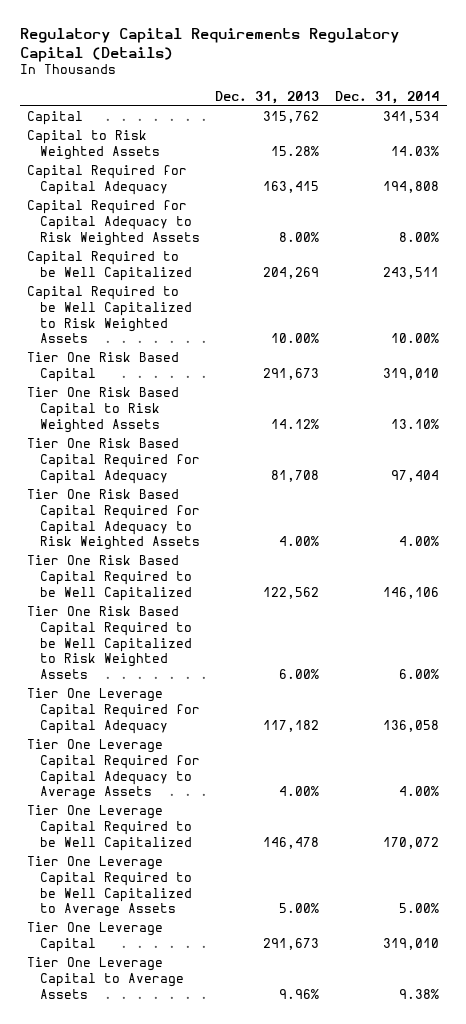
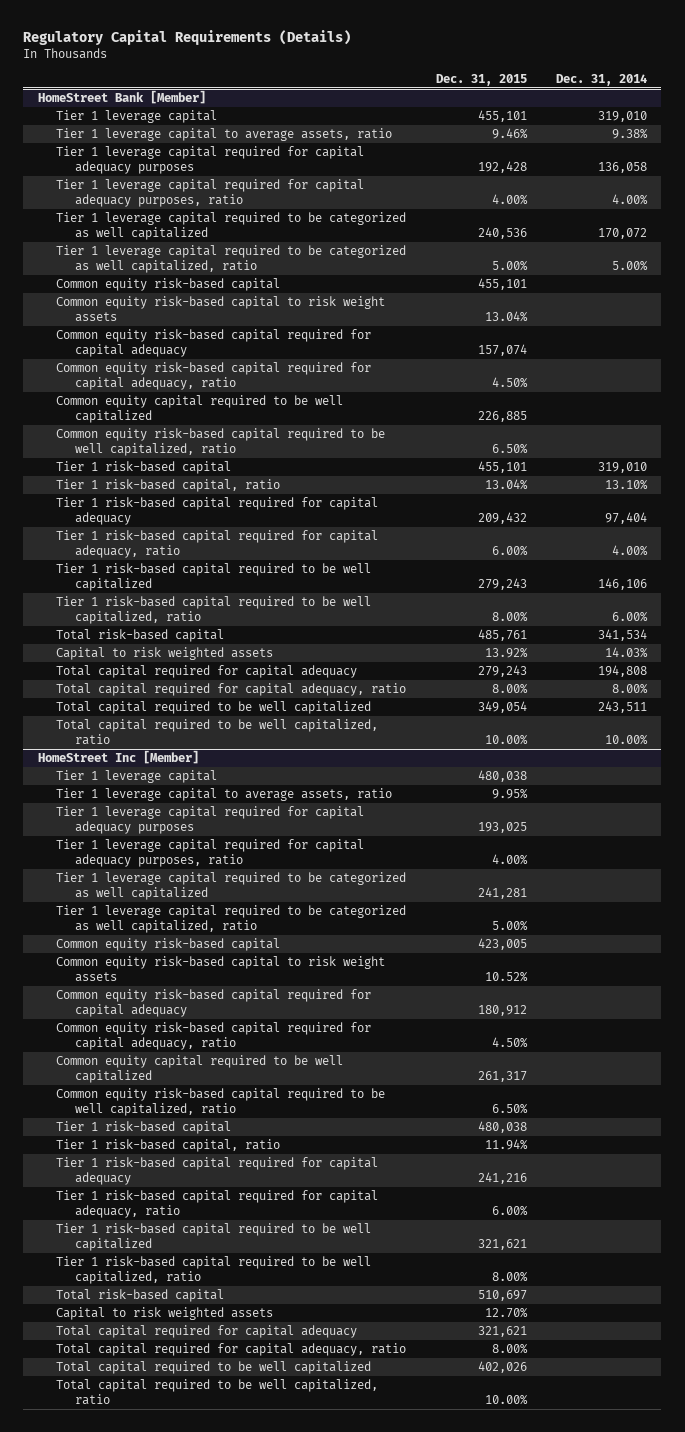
[19,27,399,62] Regulatory Capital Requirements Regulatory Capital (Details) -> [23,29,352,45] Regulatory Capital Requirements (Details)
[215,90,320,104] Dec. 31, 2013 -> none
none -> [435,73,527,86] Dec. 31, 2015
[27,111,84,126] Capital -> none
[27,130,160,160] Capital to Risk Weighted Assets -> none
[27,165,188,195] Capital Required for Capital Adequacy -> none
[27,200,200,246] Capital Required for Capital Adequacy to Risk Weighted Assets -> none
[27,251,192,281] Capital Required to be Well Capitalized -> none
[27,286,192,344] Capital Required to be Well Capitalized to Risk Weighted Assets -> none
[27,352,180,382] Tier One Risk Based Capital -> none
[27,387,180,433] Tier One Risk Based Capital to Risk Weighted Assets -> none
[27,438,200,484] Tier One Risk Based Capital Required for Capital Adequacy -> none
[27,489,200,551] Tier One Risk Based Capital Required for Capital Adequacy to Risk Weighted Assets -> none
[27,555,192,601] Tier One Risk Based Capital Required to be Well Capitalized -> none
[27,606,192,680] Tier One Risk Based Capital Required to be Well Capitalized to Risk Weighted Assets -> none
[27,688,200,734] Tier One Leverage Capital Required for Capital Adequacy -> none
[27,739,200,801] Tier One Leverage Capital Required for Capital Adequacy to Average Assets -> none
[27,805,192,851] Tier One Leverage Capital Required to be Well Capitalized -> none
[27,856,192,918] Tier One Leverage Capital Required to be Well Capitalized to Average Assets -> none
[27,922,164,952] Tier One Leverage Capital -> none
[27,957,184,999] Tier One Leverage Capital to Average Assets -> none
none -> [37,90,206,105] HomeStreet Bank [Member]
none -> [56,110,218,124] Tier 1 leverage capital
none -> [56,128,393,142] Tier 1 leverage capital to average assets, ratio
none -> [56,146,365,175] Tier 1 leverage capital required for capital adequacy purposes
none -> [56,179,365,208] Tier 1 leverage capital required for capital adequacy purposes, ratio
none -> [56,212,407,241] Tier 1 leverage capital required to be categorized as well capitalized
none -> [56,245,407,274] Tier 1 leverage capital required to be categorized as well capitalized, ratio
none -> [56,278,281,292] Common equity risk-based capital
none -> [56,296,386,323] Common equity risk-based capital to risk weight assets
none -> [56,329,372,358] Common equity risk-based capital required for capital adequacy
none -> [56,362,372,391] Common equity risk-based capital required for capital adequacy, ratio
none -> [56,395,344,424] Common equity capital required to be well capitalized
none -> [56,428,386,457] Common equity risk-based capital required to be well capitalized, ratio
none -> [56,461,232,475] Tier 1 risk-based capital
none -> [56,479,281,493] Tier 1 risk-based capital, ratio
none -> [56,497,379,526] Tier 1 risk-based capital required for capital adequacy
none -> [56,530,379,559] Tier 1 risk-based capital required for capital adequacy, ratio
none -> [56,563,372,592] Tier 1 risk-based capital required to be well capitalized
none -> [56,596,372,625] Tier 1 risk-based capital required to be well capitalized, ratio
none -> [56,629,225,643] Total risk-based capital
none -> [56,647,274,661] Capital to risk weighted assets
none -> [56,665,358,679] Total capital required for capital adequacy
none -> [56,683,407,697] Total capital required for capital adequacy, ratio
none -> [56,701,372,715] Total capital required to be well capitalized
none -> [56,719,379,746] Total capital required to be well capitalized, ratio
none -> [37,750,199,765] HomeStreet Inc [Member]
none -> [56,770,218,784] Tier 1 leverage capital
none -> [56,788,393,802] Tier 1 leverage capital to average assets, ratio
none -> [56,806,365,835] Tier 1 leverage capital required for capital adequacy purposes
none -> [56,839,365,868] Tier 1 leverage capital required for capital adequacy purposes, ratio
none -> [56,872,407,901] Tier 1 leverage capital required to be categorized as well capitalized
none -> [56,905,407,934] Tier 1 leverage capital required to be categorized as well capitalized, ratio
none -> [56,938,281,952] Common equity risk-based capital
none -> [56,956,386,983] Common equity risk-based capital to risk weight assets
none -> [56,989,372,1018] Common equity risk-based capital required for capital adequacy
none -> [56,1022,372,1051] Common equity risk-based capital required for capital adequacy, ratio
none -> [56,1055,344,1084] Common equity capital required to be well capitalized
none -> [56,1088,386,1117] Common equity risk-based capital required to be well capitalized, ratio
none -> [56,1121,232,1135] Tier 1 risk-based capital
none -> [56,1139,281,1153] Tier 1 risk-based capital, ratio
none -> [56,1157,379,1186] Tier 1 risk-based capital required for capital adequacy
none -> [56,1190,379,1219] Tier 1 risk-based capital required for capital adequacy, ratio
none -> [56,1223,372,1252] Tier 1 risk-based capital required to be well capitalized
none -> [56,1256,372,1285] Tier 1 risk-based capital required to be well capitalized, ratio
none -> [56,1289,225,1303] Total risk-based capital
none -> [56,1307,274,1321] Capital to risk weighted assets
none -> [56,1325,358,1339] Total capital required for capital adequacy
none -> [56,1343,407,1357] Total capital required for capital adequacy, ratio
none -> [56,1361,372,1375] Total capital required to be well capitalized
none -> [56,1379,379,1406] Total capital required to be well capitalized, ratio

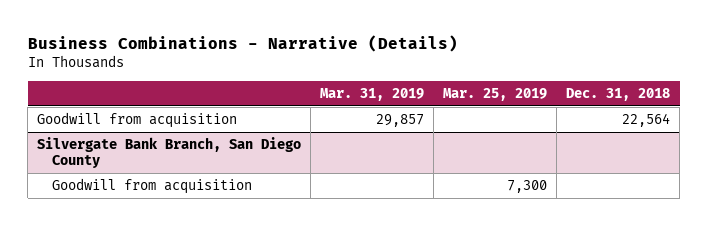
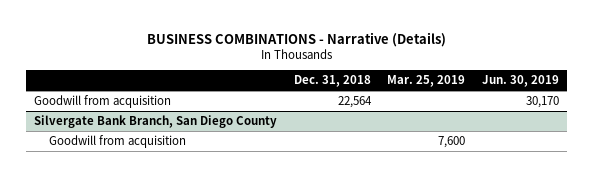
[27,34,458,52] Business Combinations - Narrative (Details) -> [146,31,446,47] BUSINESS COMBINATIONS - Narrative (Details)
[320,88,425,102] Mar. 31, 2019 -> none
none -> [481,75,559,88] Jun. 30, 2019
[507,180,548,194] 7,300 -> [438,135,466,148] 7,600

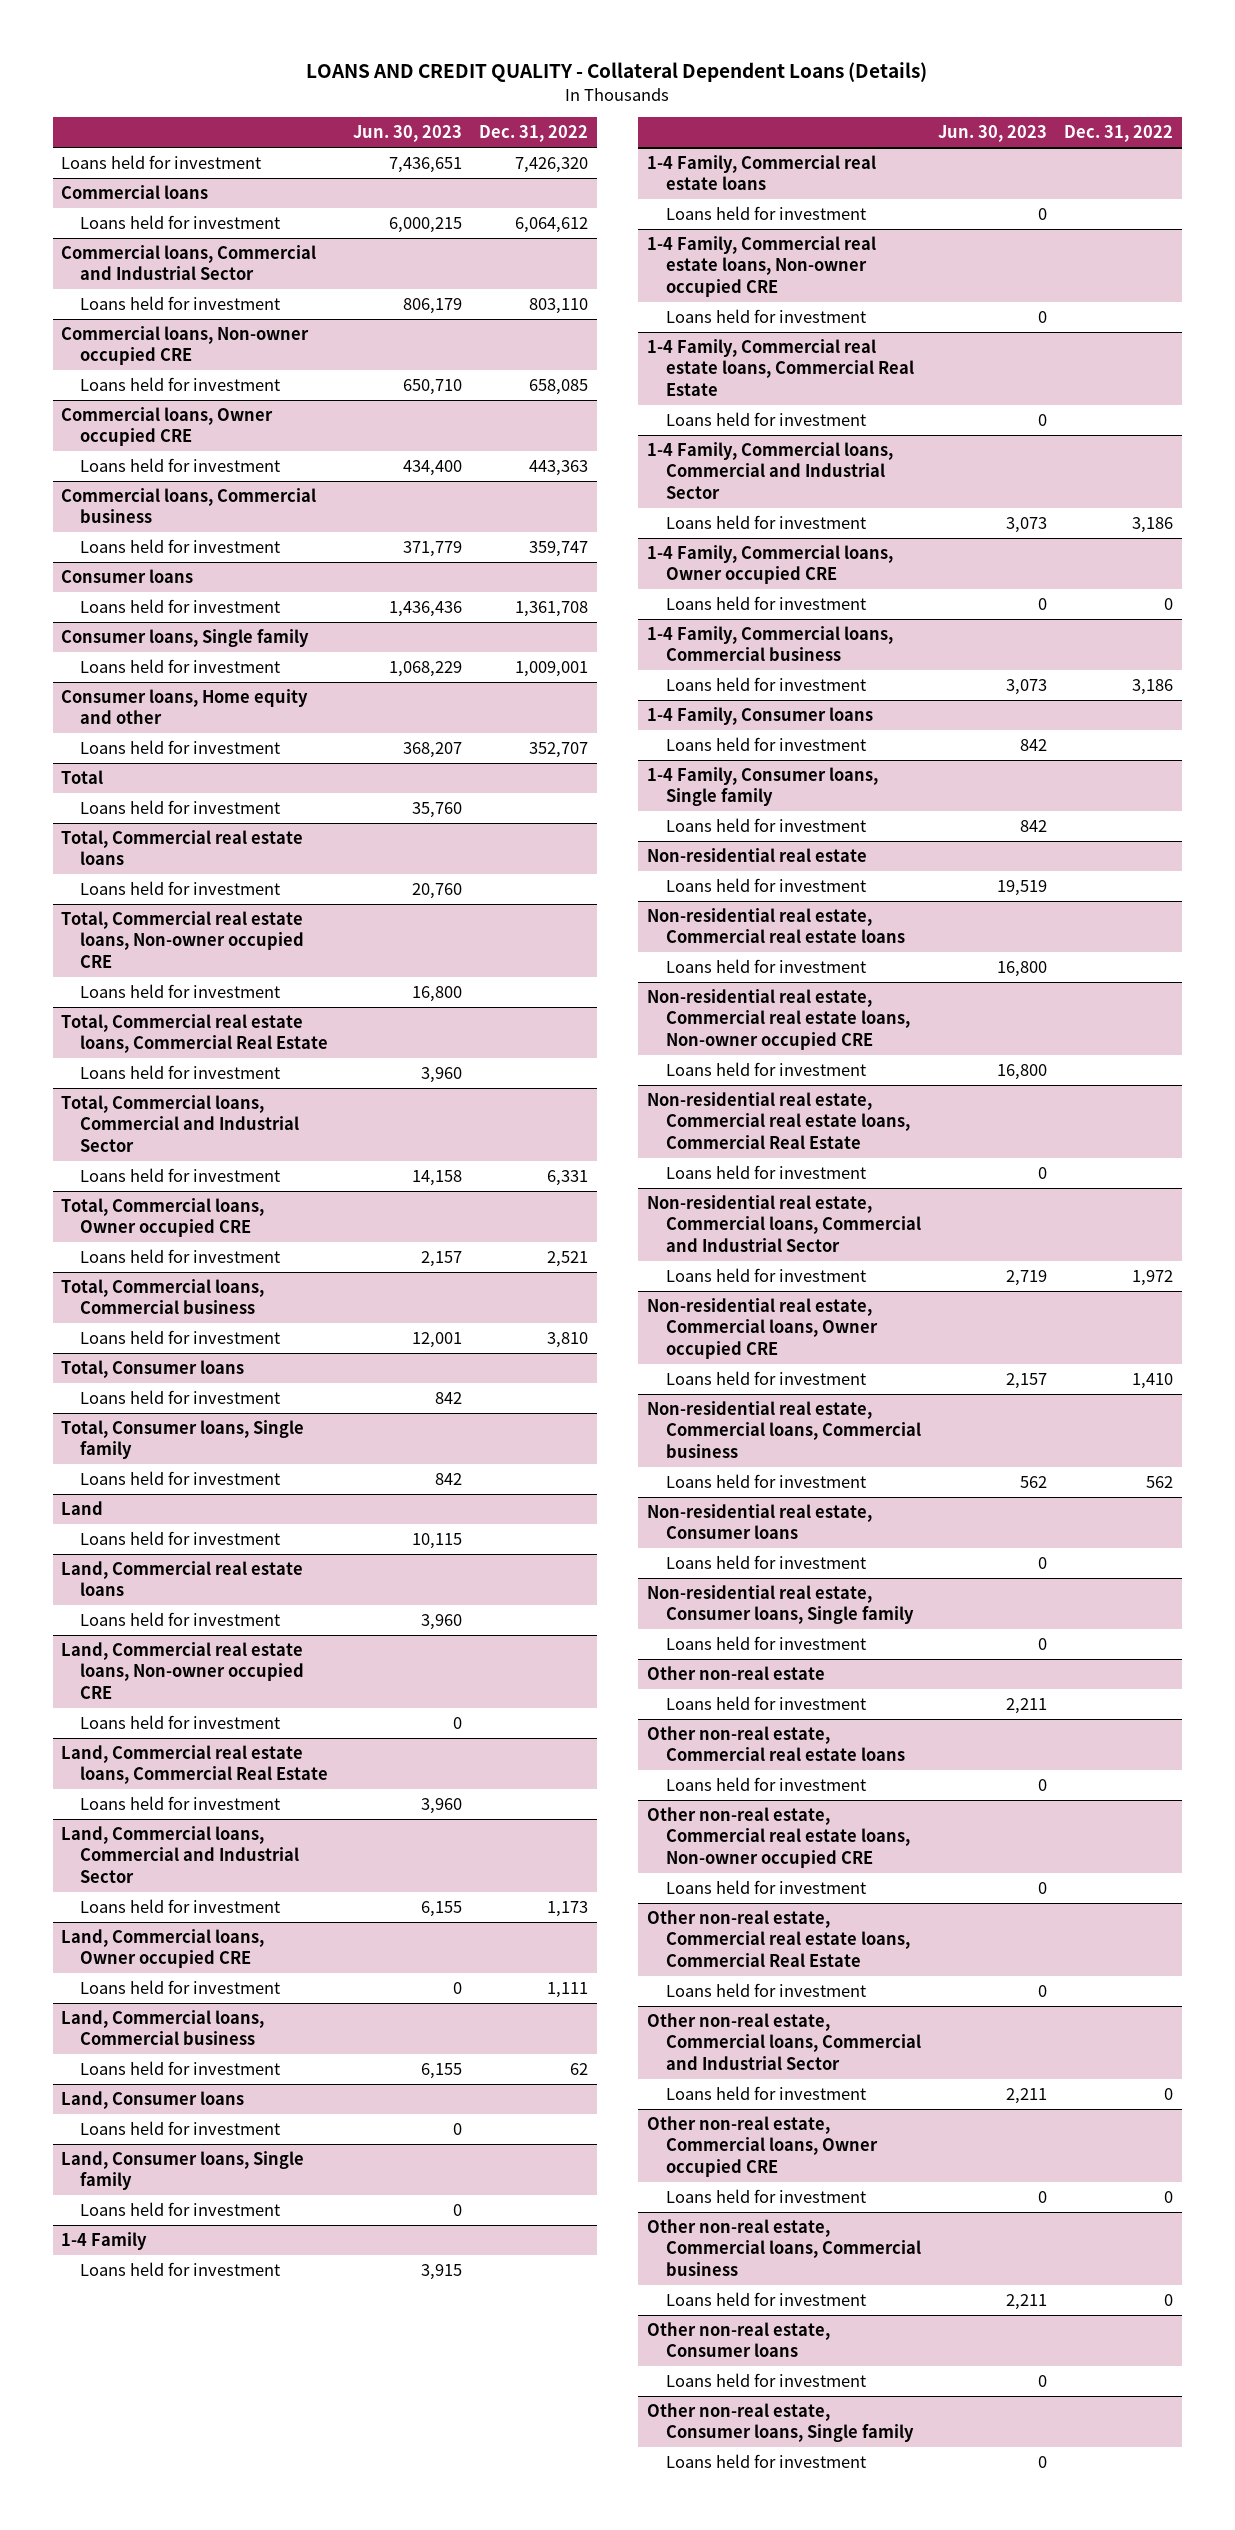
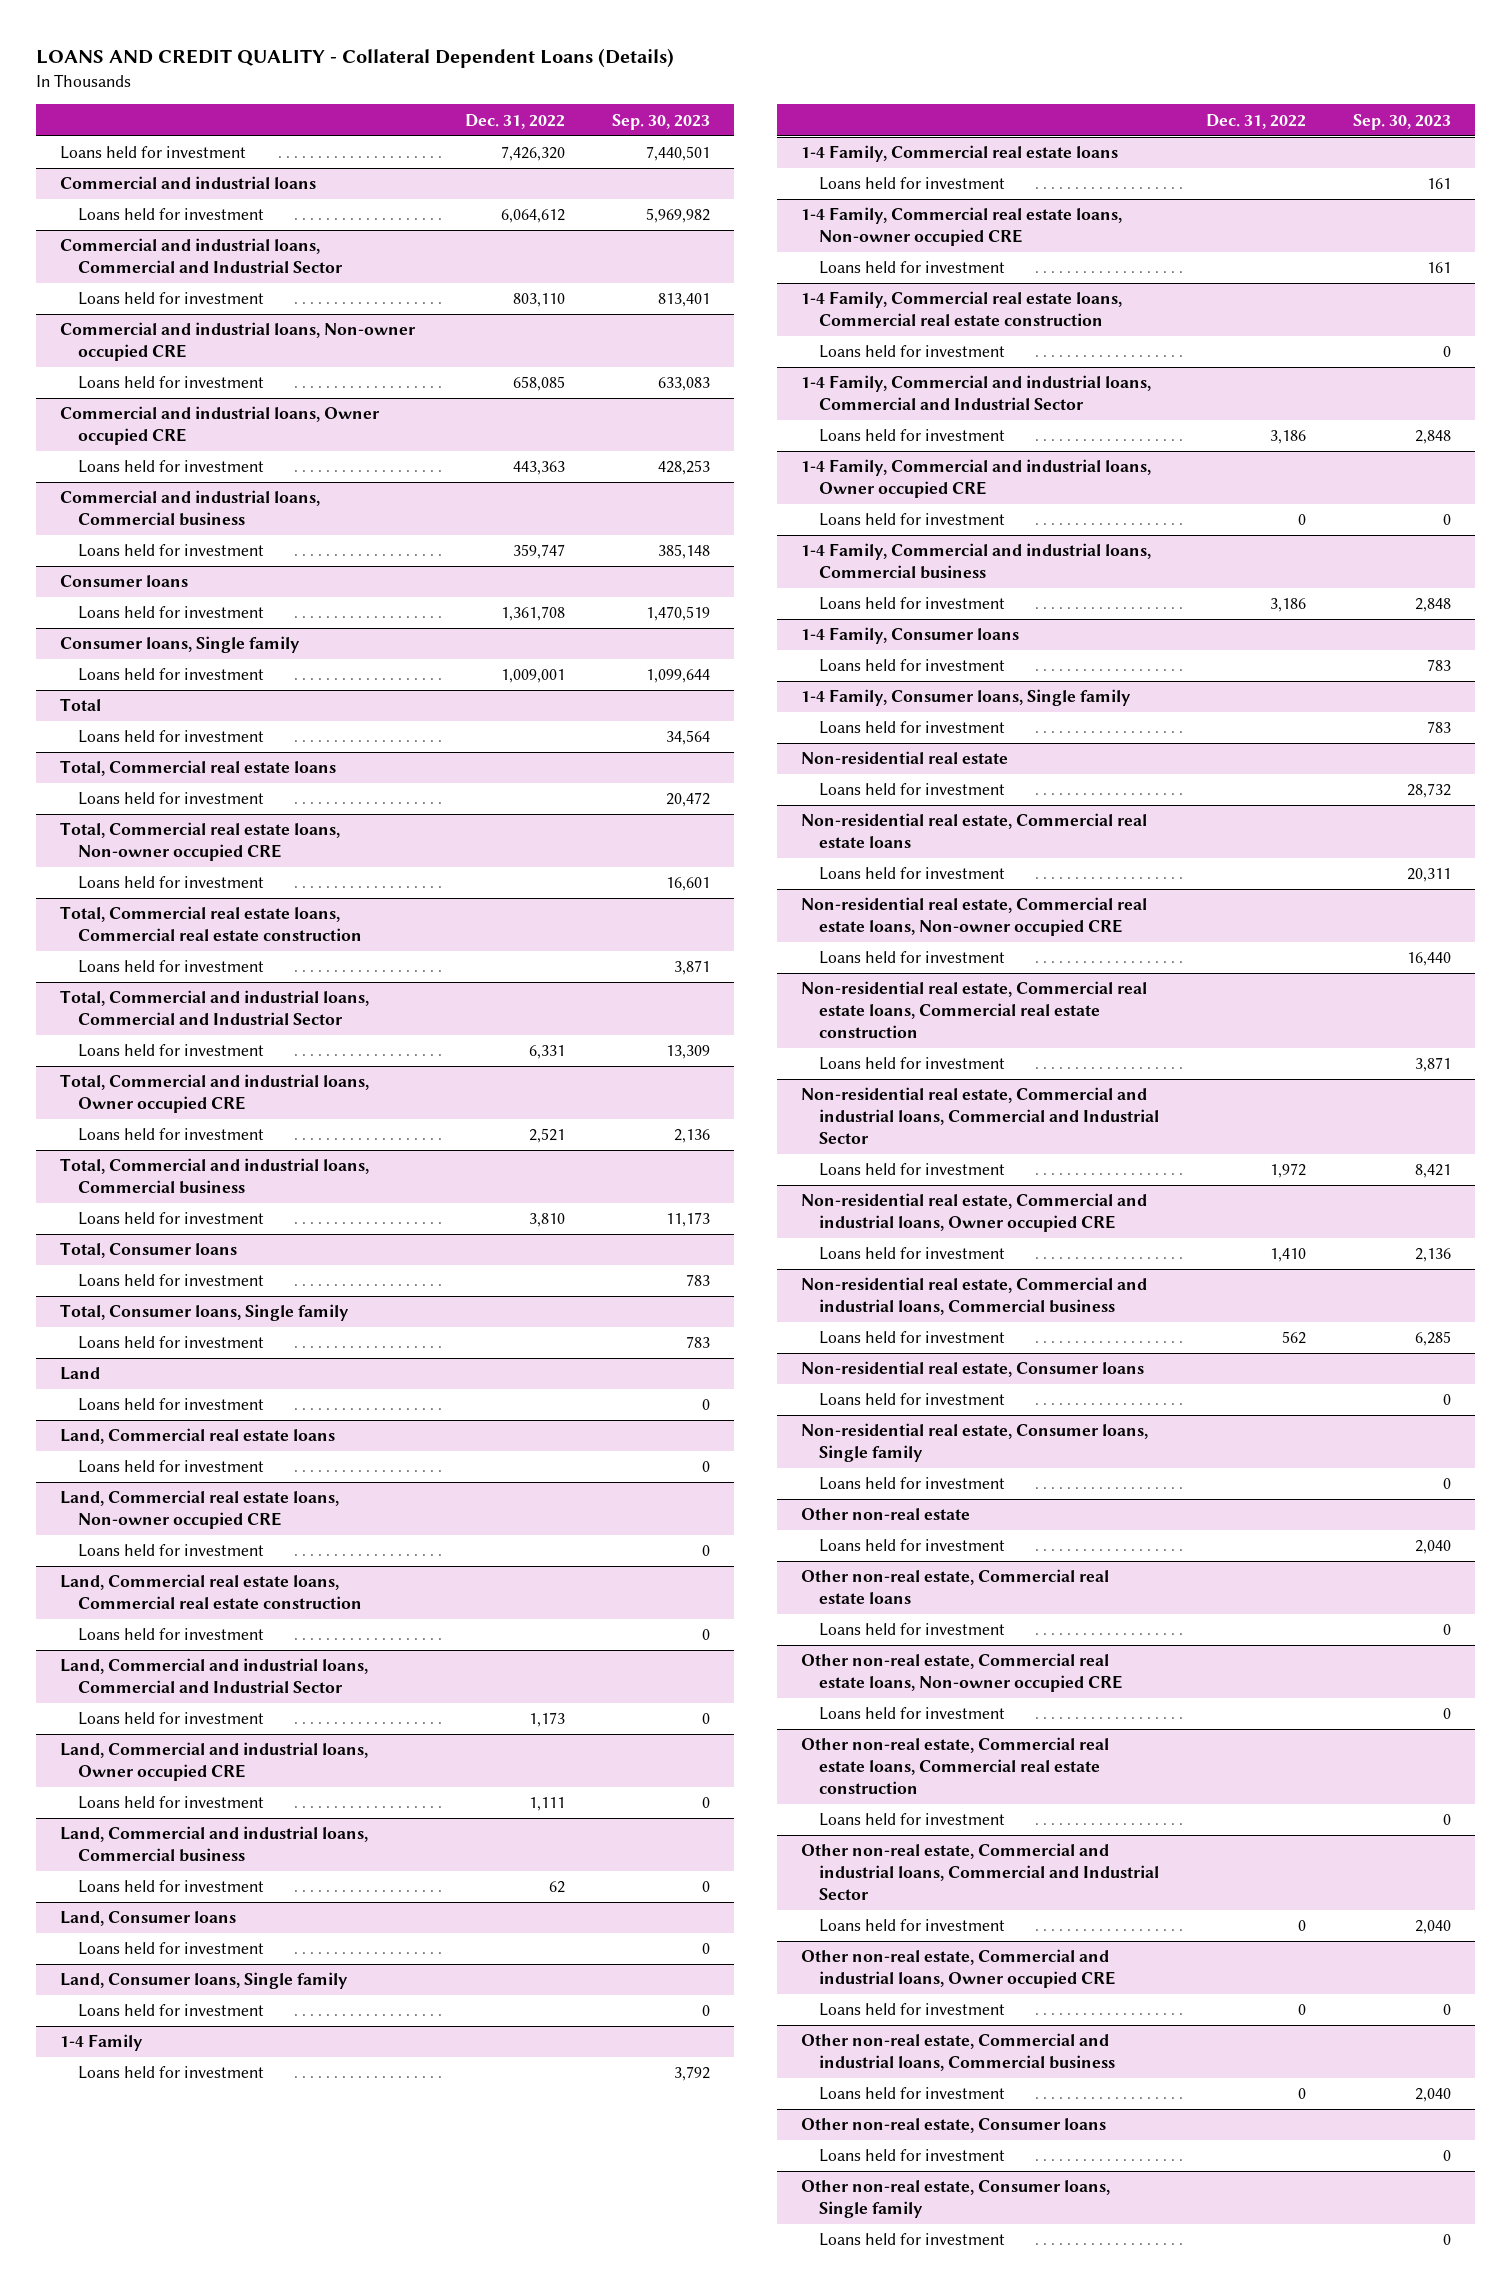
[352,125,462,143] Jun. 30, 2023 -> none
none -> [612,113,711,130] Sep. 30, 2023
[61,184,209,199] Commercial loans -> [59,176,316,190] Commercial and industrial loans
[61,244,317,281] Commercial loans, Commercial and Industrial Sector -> [59,238,344,273] Commercial and industrial loans, Commercial and Industrial Sector
[61,325,310,366] Commercial loans, Non-owner occupied CRE -> [59,322,416,361] Commercial and industrial loans, Non-owner occupied CRE
[61,406,274,447] Commercial loans, Owner occupied CRE -> [59,406,380,445] Commercial and industrial loans, Owner occupied CRE
[61,487,317,524] Commercial loans, Commercial business -> [59,490,320,526] Commercial and industrial loans, Commercial business
[61,688,309,725] Consumer loans, Home equity and other -> none
[80,739,281,754] Loans held for investment -> none
[61,1013,329,1054] Total, Commercial real estate loans, Commercial Real Estate -> [59,906,363,941] Total, Commercial real estate loans, Commercial real estate construction
[61,1094,300,1152] Total, Commercial loans, Commercial and Industrial Sector -> [59,990,369,1025] Total, Commercial and industrial loans, Commercial and Industrial Sector
[61,1197,265,1238] Total, Commercial loans, Owner occupied CRE -> [59,1074,369,1113] Total, Commercial and industrial loans, Owner occupied CRE
[61,1278,265,1315] Total, Commercial loans, Commercial business -> [59,1158,369,1194] Total, Commercial and industrial loans, Commercial business
[61,1744,329,1785] Land, Commercial real estate loans, Commercial Real Estate -> [59,1574,363,1609] Land, Commercial real estate loans, Commercial real estate construction
[61,1825,300,1883] Land, Commercial loans, Commercial and Industrial Sector -> [59,1658,368,1693] Land, Commercial and industrial loans, Commercial and Industrial Sector
[61,1928,265,1969] Land, Commercial loans, Owner occupied CRE -> [59,1742,368,1781] Land, Commercial and industrial loans, Owner occupied CRE
[61,2009,265,2046] Land, Commercial loans, Commercial business -> [59,1826,368,1862] Land, Commercial and industrial loans, Commercial business
[646,338,914,396] 1-4 Family, Commercial real estate loans, Commercial Real Estate -> [800,291,1122,326] 1-4 Family, Commercial real estate loans, Commercial real estate construction
[646,441,893,499] 1-4 Family, Commercial loans, Commercial and Industrial Sector -> [800,375,1151,410] 1-4 Family, Commercial and industrial loans, Commercial and Industrial Sector
[646,544,893,585] 1-4 Family, Commercial loans, Owner occupied CRE -> [800,459,1151,498] 1-4 Family, Commercial and industrial loans, Owner occupied CRE
[646,625,893,662] 1-4 Family, Commercial loans, Commercial business -> [800,543,1151,579] 1-4 Family, Commercial and industrial loans, Commercial business
[646,1091,910,1149] Non-residential real estate, Commercial real estate loans, Commercial Real Estate -> [800,981,1147,1038] Non-residential real estate, Commercial real estate loans, Commercial real estate construction
[646,1194,921,1252] Non-residential real estate, Commercial loans, Commercial and Industrial Sector -> [800,1087,1160,1144] Non-residential real estate, Commercial and industrial loans, Commercial and Industrial Sector
[646,1297,878,1359] Non-residential real estate, Commercial loans, Owner occupied CRE -> [800,1193,1147,1232] Non-residential real estate, Commercial and industrial loans, Owner occupied CRE
[646,1400,921,1458] Non-residential real estate, Commercial loans, Commercial business -> [800,1277,1147,1315] Non-residential real estate, Commercial and industrial loans, Commercial business
[646,1909,910,1967] Other non-real estate, Commercial real estate loans, Commercial Real Estate -> [800,1737,1109,1794] Other non-real estate, Commercial real estate loans, Commercial real estate construction
[646,2012,921,2070] Other non-real estate, Commercial loans, Commercial and Industrial Sector -> [800,1843,1160,1900] Other non-real estate, Commercial and industrial loans, Commercial and Industrial Sector
[646,2115,878,2177] Other non-real estate, Commercial loans, Owner occupied CRE -> [800,1949,1116,1988] Other non-real estate, Commercial and industrial loans, Owner occupied CRE
[646,2218,921,2276] Other non-real estate, Commercial loans, Commercial business -> [800,2033,1116,2071] Other non-real estate, Commercial and industrial loans, Commercial business

